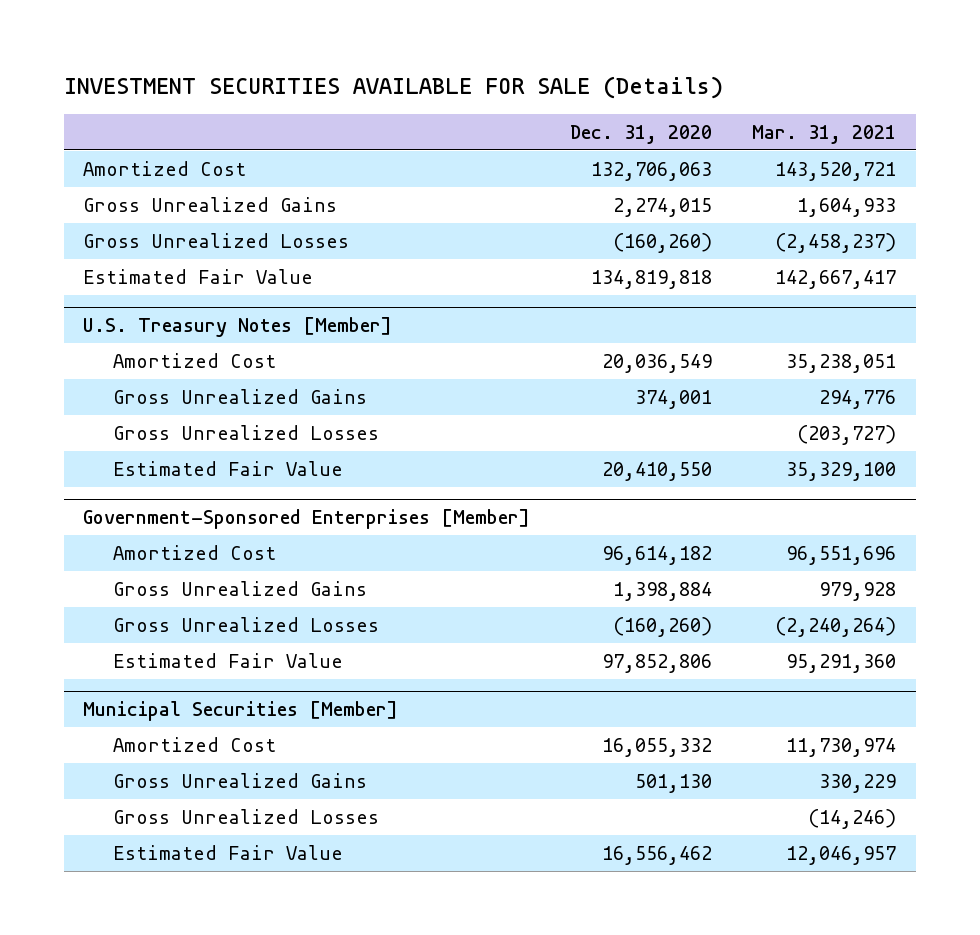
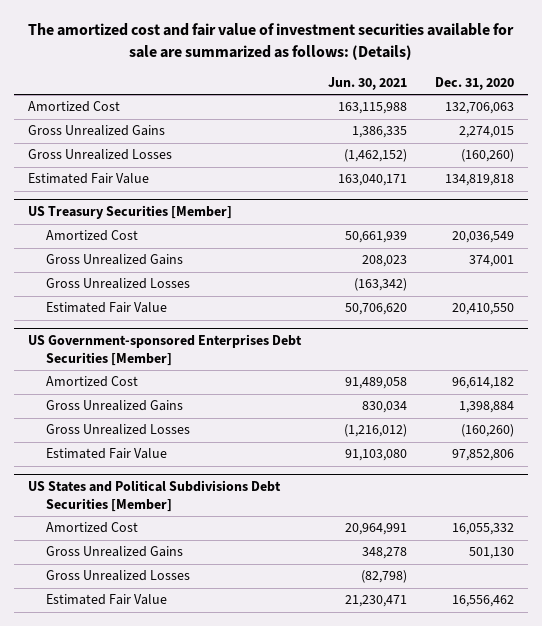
[63,76,723,100] INVESTMENT SECURITIES AVAILABLE FOR SALE (Details) -> [27,23,514,60] The amortized cost and fair value of investment securities available for sale are summarized as follows: (Details)
[752,124,897,144] Mar. 31, 2021 -> none
none -> [328,76,408,90] Jun. 30, 2021
[83,316,393,337] U.S. Treasury Notes [Member] -> [27,205,232,220] US Treasury Securities [Member]
[83,508,531,529] Government-Sponsored Enterprises [Member] -> [27,334,302,366] US Government-sponsored Enterprises Debt Securities [Member]
[83,700,399,721] Municipal Securities [Member] -> [27,480,281,512] US States and Political Subdivisions Debt Securities [Member]

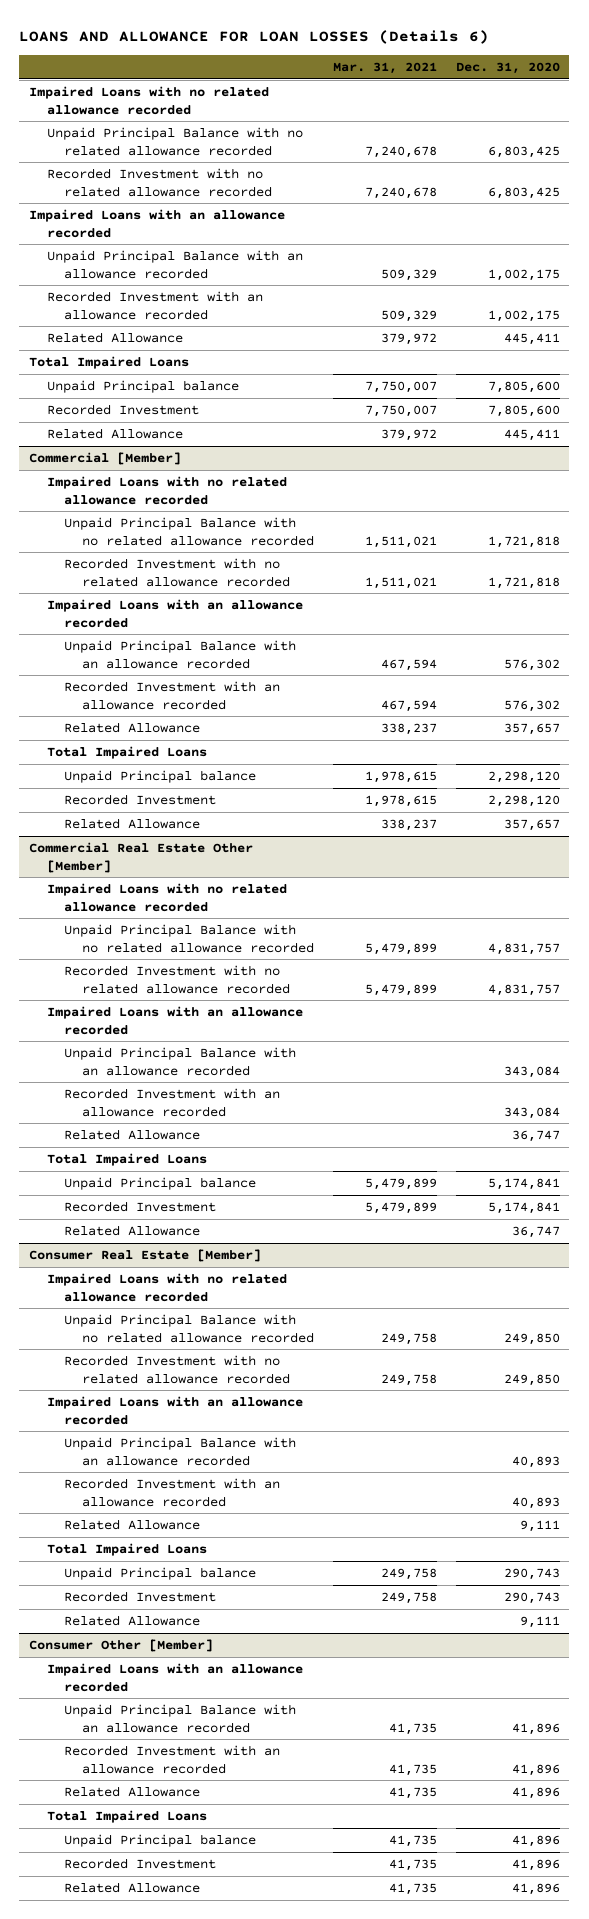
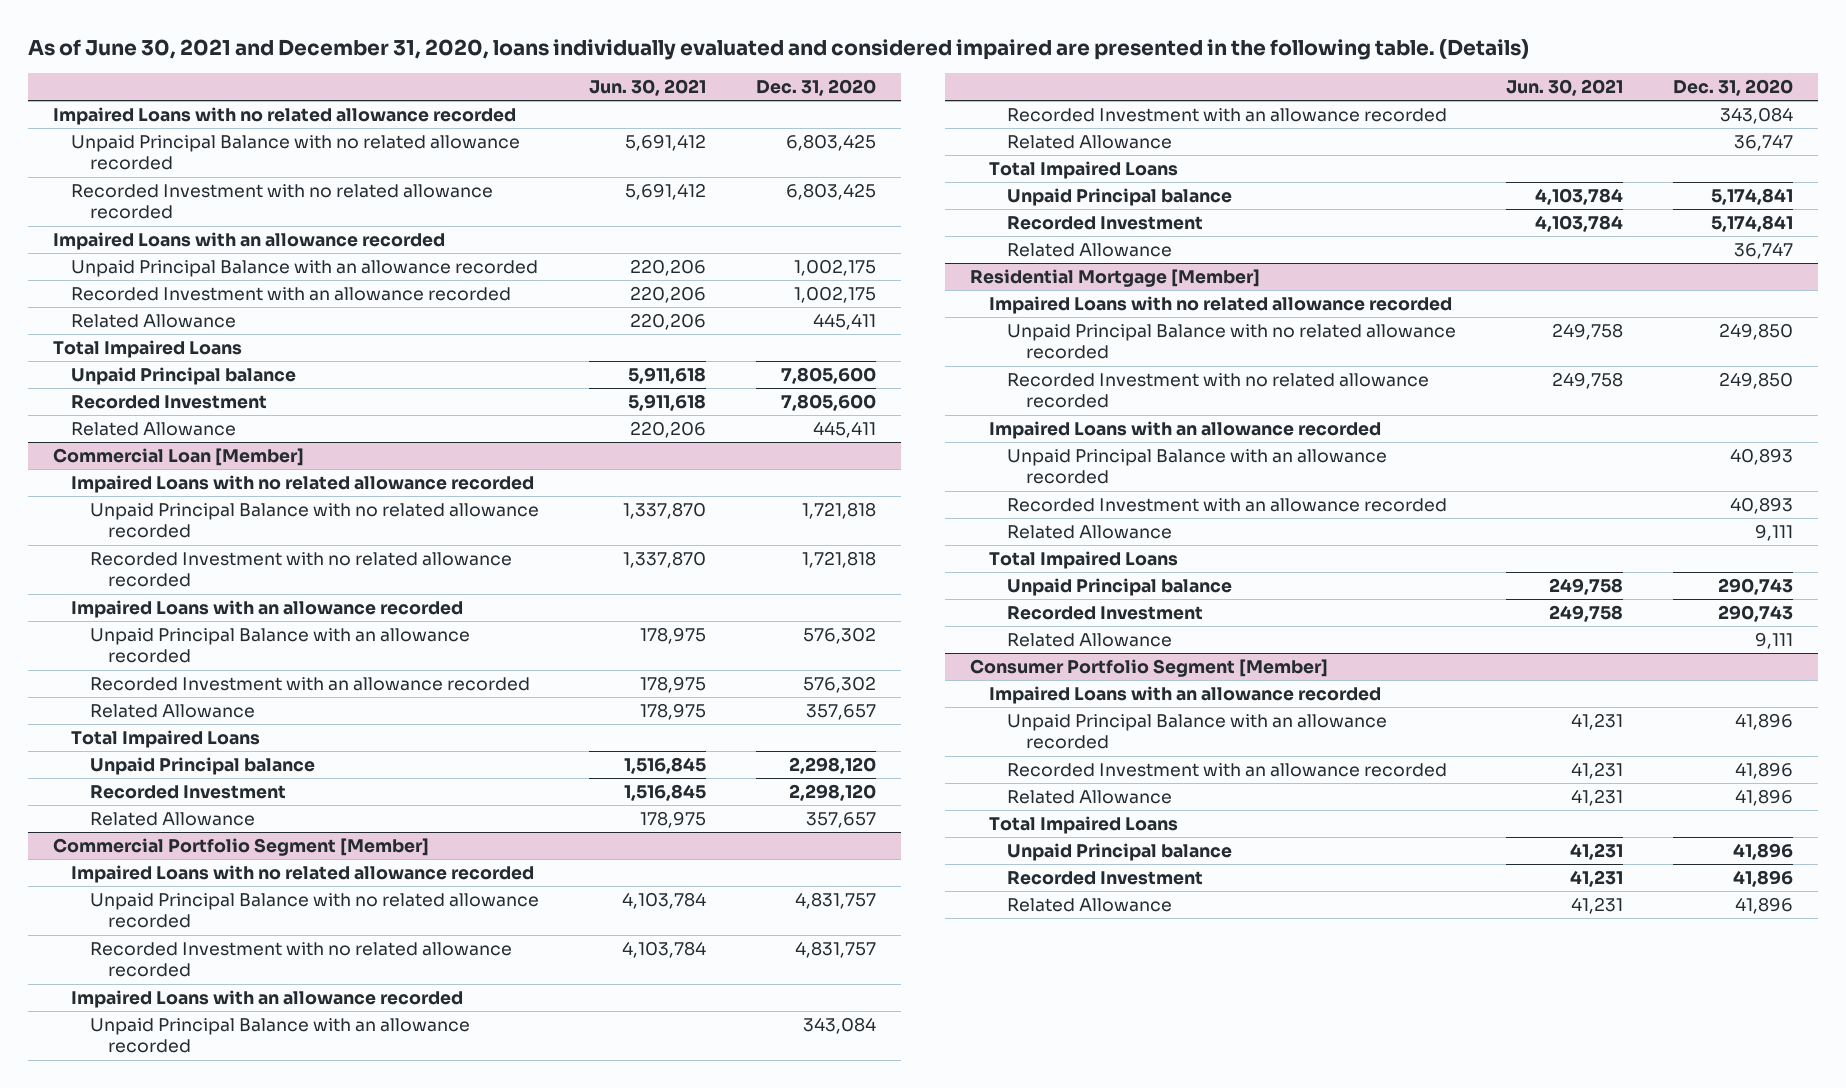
[19,30,490,45] LOANS AND ALLOWANCE FOR LOAN LOSSES (Details 6) -> [27,39,1529,61] As of June 30, 2021 and December 31, 2020, loans individually evaluated and considered impaired are presented in the following table. (Details)
[333,61,438,74] Mar. 31, 2021 -> none
none -> [588,79,706,97] Jun. 30, 2021
[28,451,181,465] Commercial [Member] -> [52,448,304,467] Commercial Loan [Member]
[28,841,253,873] Commercial Real Estate Other [Member] -> [52,838,429,857] Commercial Portfolio Segment [Member]
[28,1248,261,1262] Consumer Real Estate [Member] -> [970,269,1261,288] Residential Mortgage [Member]
[28,1638,213,1652] Consumer Other [Member] -> [970,659,1329,678] Consumer Portfolio Segment [Member]

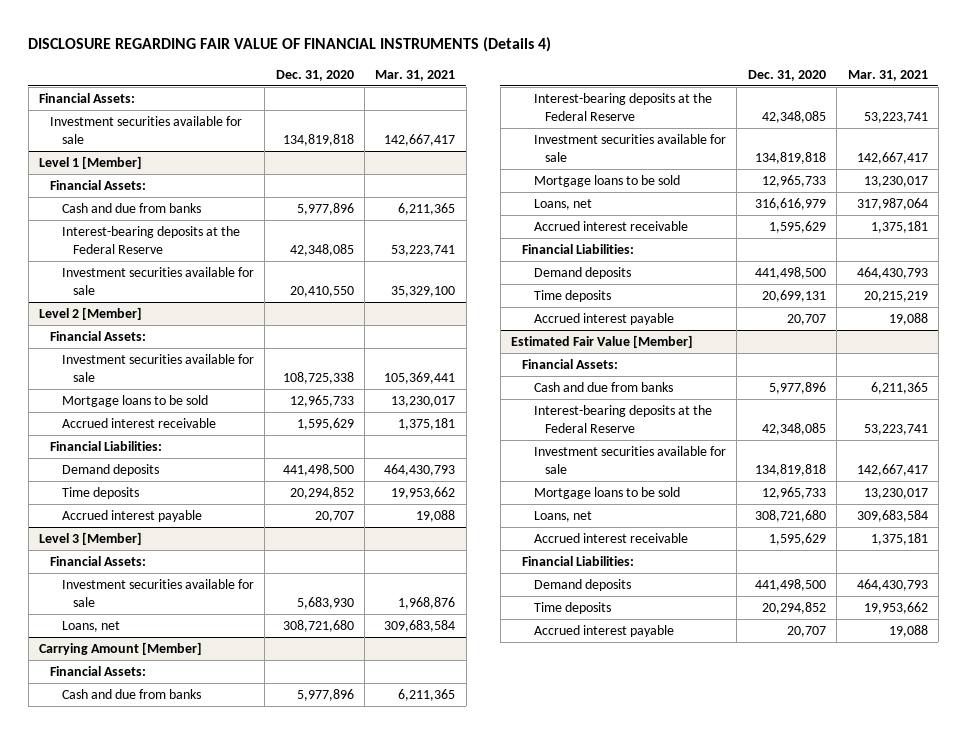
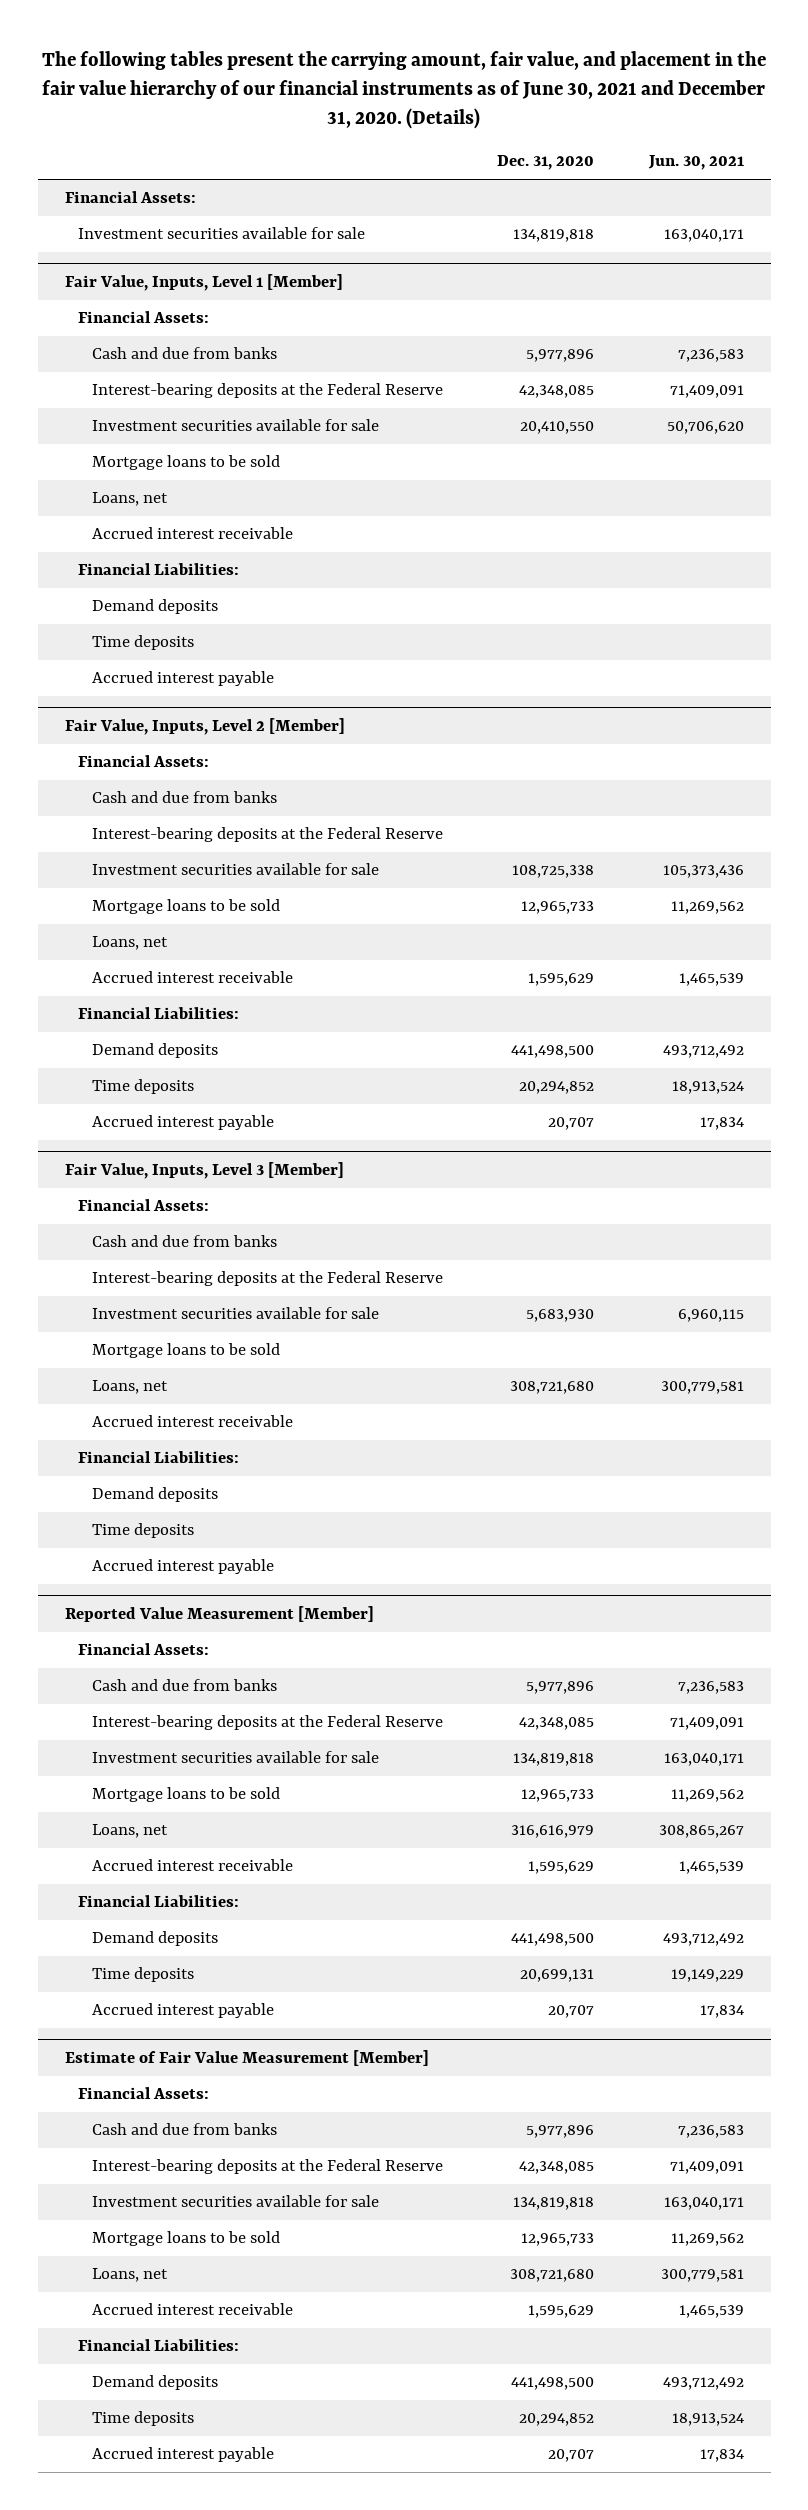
[28,36,552,52] DISCLOSURE REGARDING FAIR VALUE OF FINANCIAL INSTRUMENTS (Details 4) -> [42,51,767,130] The following tables present the carrying amount, fair value, and placement in the fair value hierarchy of our financial instruments as of June 30, 2021 and December 31, 2020. (Details)
[375,69,456,81] Mar. 31, 2021 -> none
none -> [647,155,744,171] Jun. 30, 2021
[38,156,142,170] Level 1 [Member] -> [64,274,343,292] Fair Value, Inputs, Level 1 [Member]
none -> [91,455,280,471] Mortgage loans to be sold
none -> [91,492,168,507] Loans, net
none -> [91,527,293,540] Accrued interest receivable
none -> [78,563,240,576] Financial Liabilities:
none -> [91,599,218,615] Demand deposits
none -> [91,635,194,651] Time deposits
none -> [91,671,274,687] Accrued interest payable
[38,307,142,321] Level 2 [Member] -> [64,718,345,736] Fair Value, Inputs, Level 2 [Member]
none -> [91,791,277,804] Cash and due from banks
none -> [91,827,443,843] Interest-bearing deposits at the Federal Reserve
none -> [91,936,168,951] Loans, net
[38,532,142,546] Level 3 [Member] -> [64,1162,344,1180] Fair Value, Inputs, Level 3 [Member]
none -> [91,1235,277,1248] Cash and due from banks
none -> [91,1271,443,1287] Interest-bearing deposits at the Federal Reserve
none -> [91,1343,280,1359] Mortgage loans to be sold
none -> [91,1415,293,1428] Accrued interest receivable
none -> [78,1451,240,1464] Financial Liabilities:
none -> [91,1487,218,1503] Demand deposits
none -> [91,1523,194,1539] Time deposits
none -> [91,1559,274,1575] Accrued interest payable
[38,642,202,656] Carrying Amount [Member] -> [64,1606,374,1623] Reported Value Measurement [Member]
[511,335,694,349] Estimated Fair Value [Member] -> [64,2050,429,2067] Estimate of Fair Value Measurement [Member]

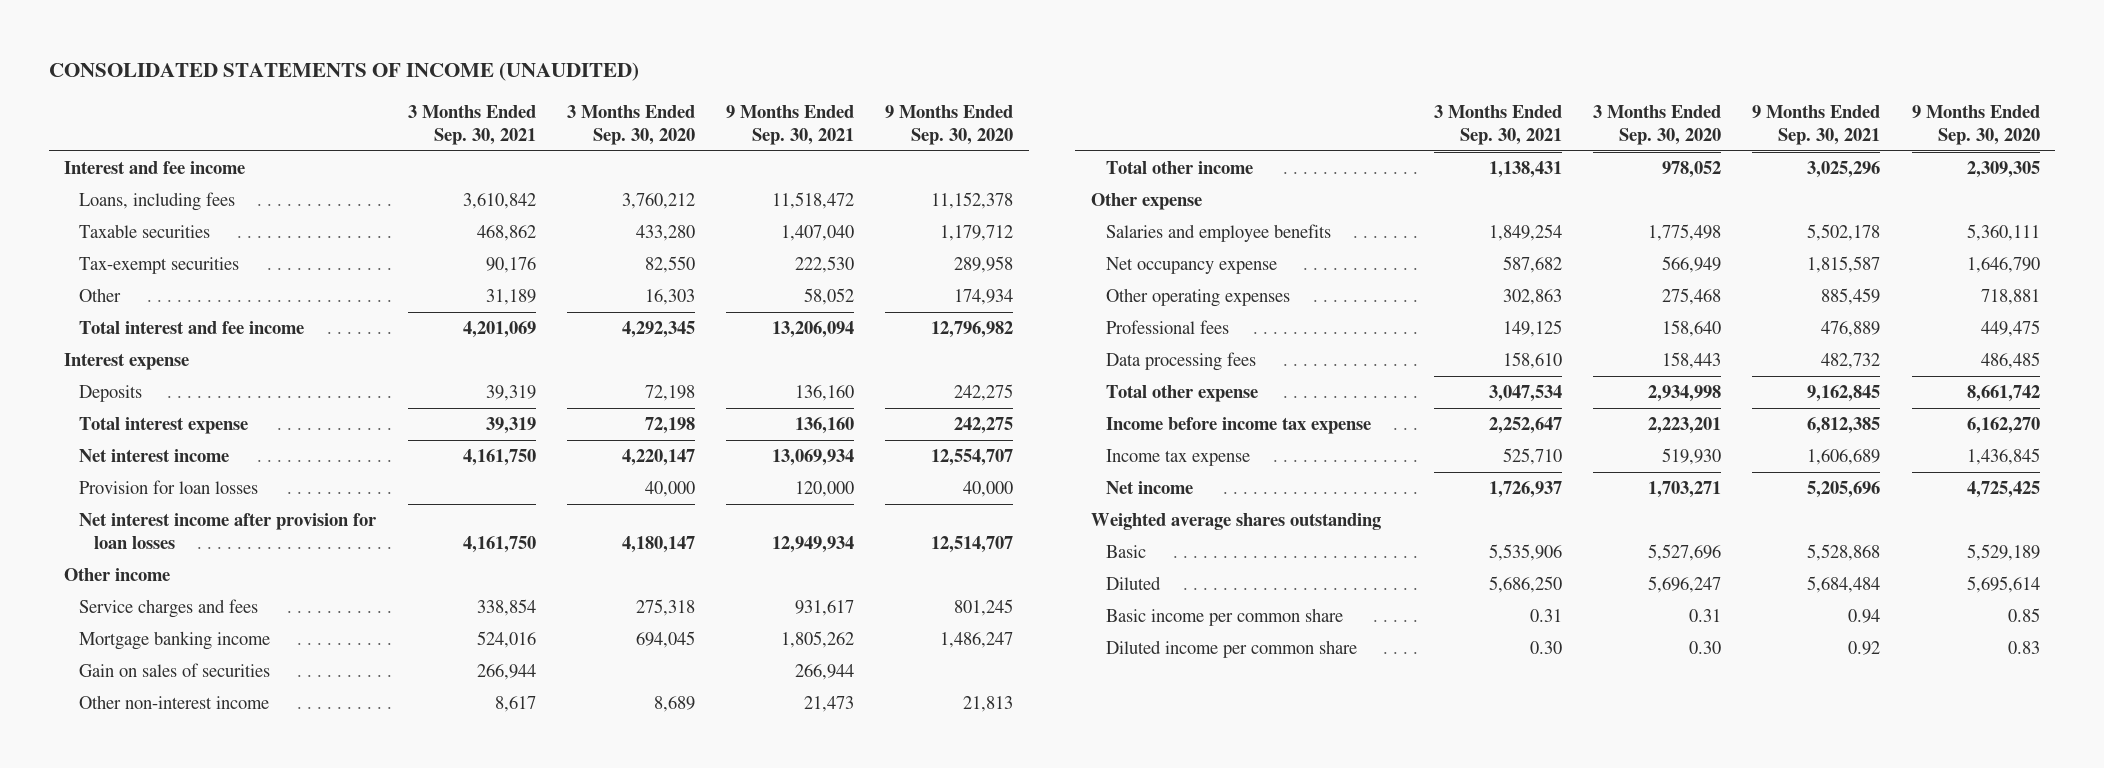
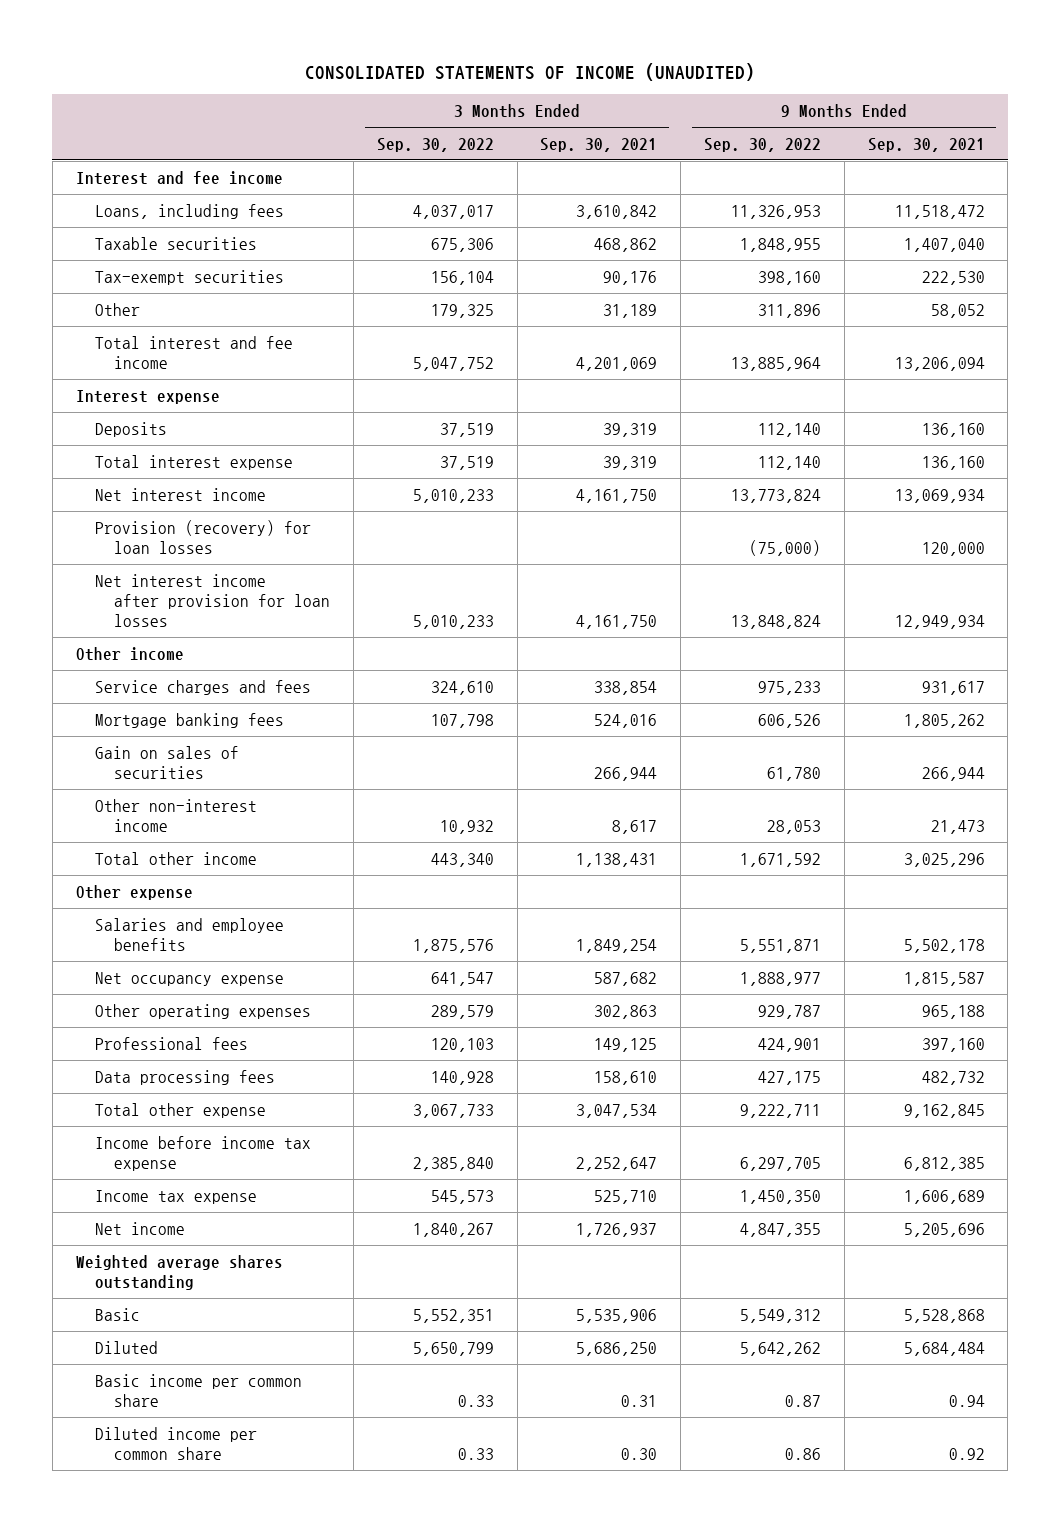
[566,104,695,145] 3 Months Ended Sep. 30, 2020 -> none
[885,104,1014,145] 9 Months Ended Sep. 30, 2020 -> none
none -> [376,137,494,152] Sep. 30, 2022
none -> [703,137,821,152] Sep. 30, 2022
[79,480,259,495] Provision for loan losses -> [95,519,312,554] Provision (recovery) for loan losses
[79,631,271,651] Mortgage banking income -> [95,712,285,728] Mortgage banking fees
[1821,288,1881,306] 885,459 -> [921,1004,985,1019] 965,188
[1821,321,1881,338] 476,889 -> [921,1037,985,1052] 397,160

